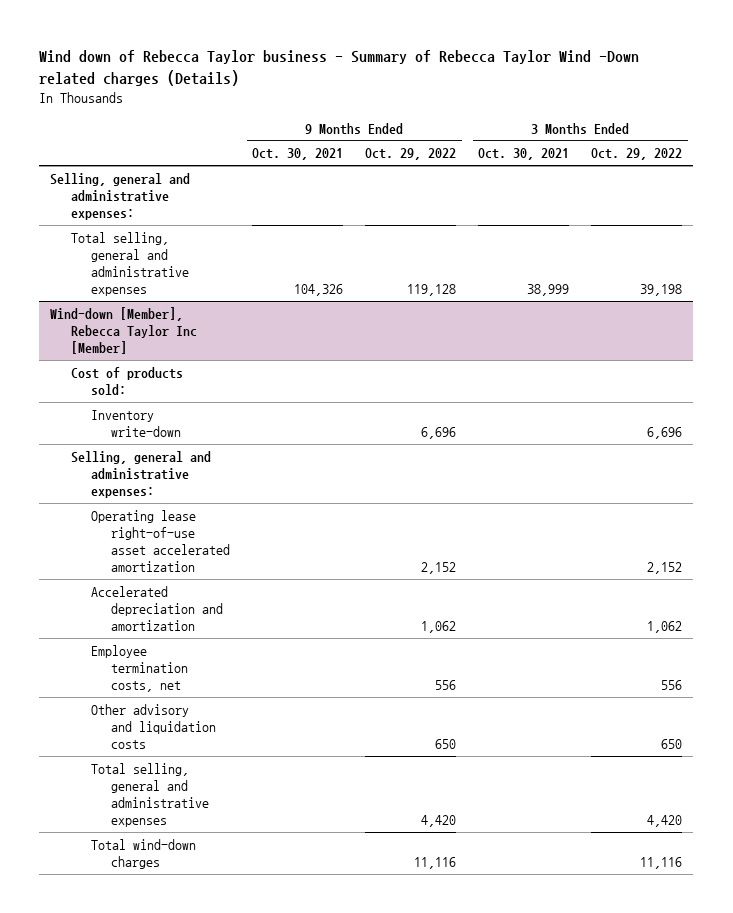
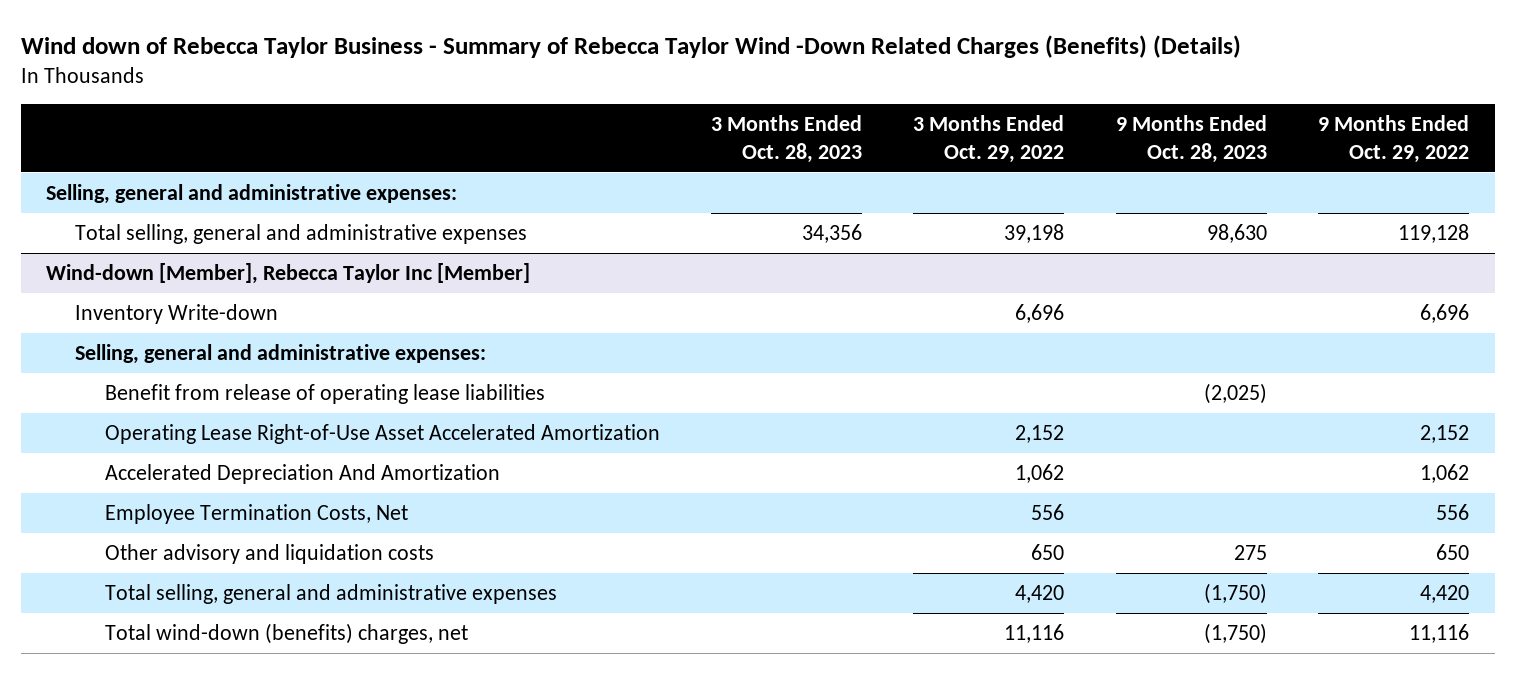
[39,50,640,87] Wind down of Rebecca Taylor business - Summary of Rebecca Taylor Wind -Down related charges (Details) -> [20,34,1241,58] Wind down of Rebecca Taylor Business - Summary of Rebecca Taylor Wind -Down Related Charges (Benefits) (Details)
[252,148,344,161] Oct. 30, 2021 -> none
[478,148,570,161] Oct. 30, 2021 -> none
none -> [710,115,862,163] 3 Months Ended Oct. 28, 2023
none -> [1115,115,1267,163] 9 Months Ended Oct. 28, 2023
[70,366,183,395] Cost of products sold: -> none
[91,409,182,437] Inventory write-down -> [75,304,279,325] Inventory Write-down
none -> [104,384,545,405] Benefit from release of operating lease liabilities
[91,509,231,573] Operating lease right-of-use asset accelerated amortization -> [104,424,660,445] Operating Lease Right-of-Use Asset Accelerated Amortization
[91,585,224,632] Accelerated depreciation and amortization -> [104,464,500,485] Accelerated Depreciation And Amortization
[91,644,189,693] Employee termination costs, net -> [104,504,408,525] Employee Termination Costs, Net
[91,838,197,869] Total wind-down charges -> [104,623,468,645] Total wind-down (benefits) charges, net

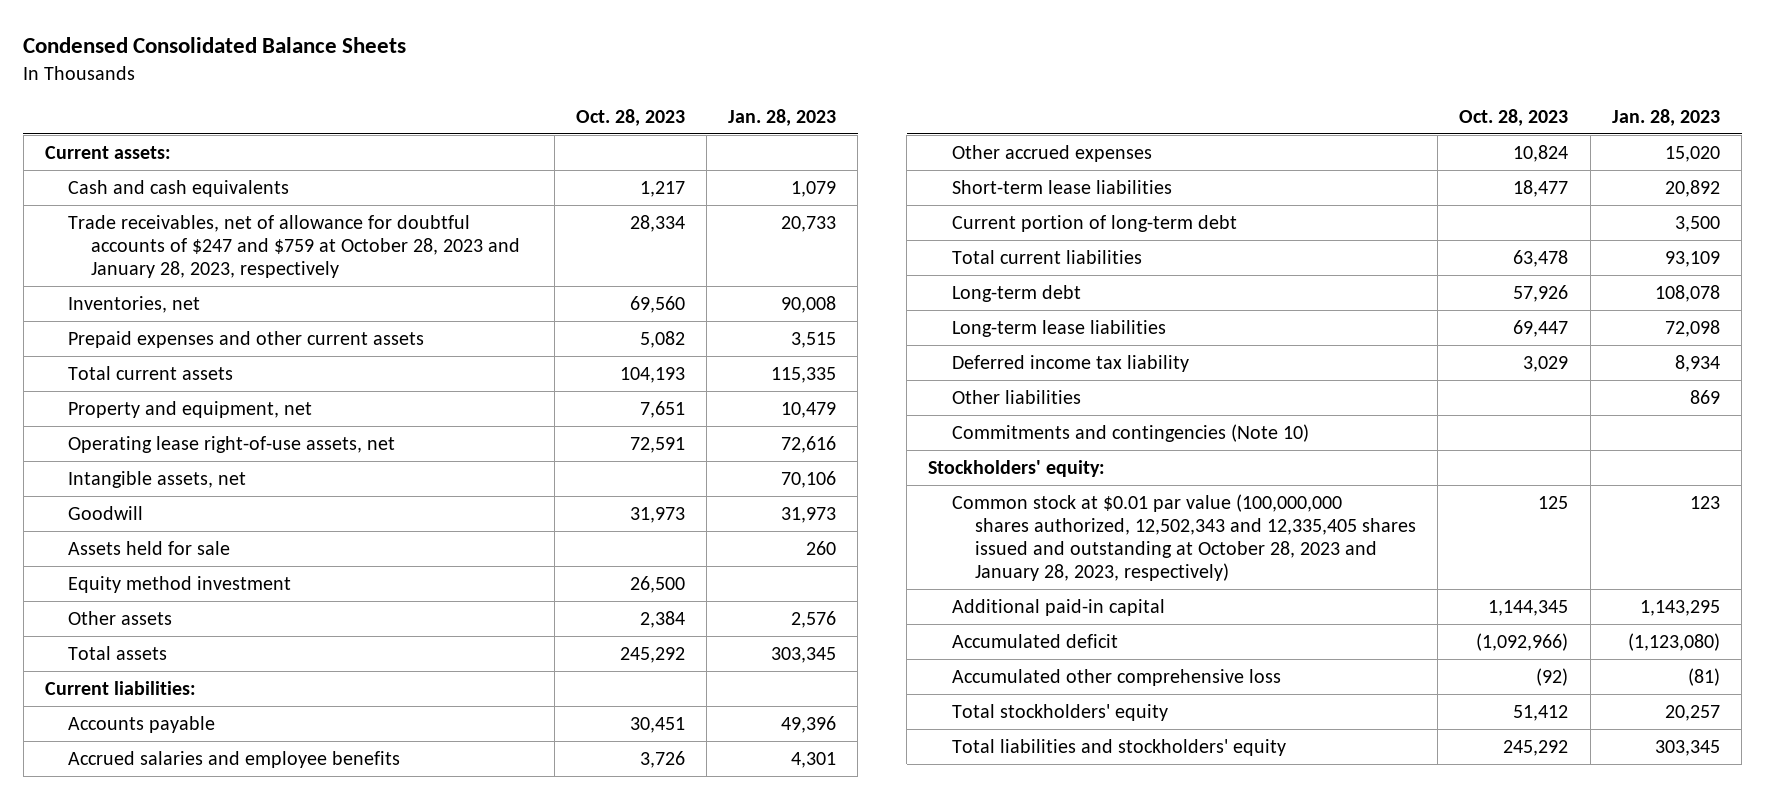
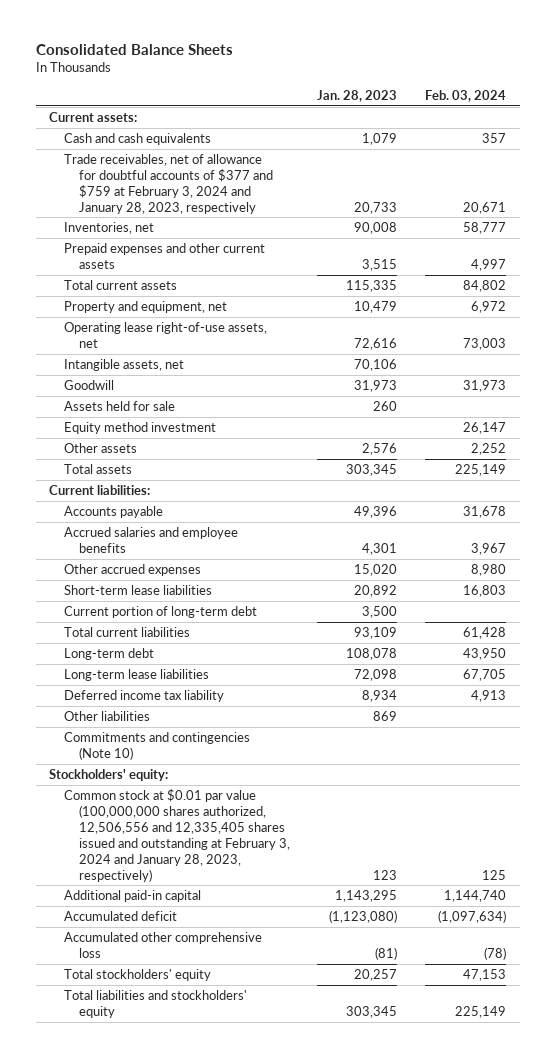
[23,37,407,54] Condensed Consolidated Balance Sheets -> [35,44,233,56] Consolidated Balance Sheets
[575,108,685,126] Oct. 28, 2023 -> none
none -> [424,90,506,103] Feb. 03, 2024
[68,214,521,278] Trade receivables, net of allowance for doubtful accounts of $247 and $759 at October 28, 2023 and January 28, 2023, respectively -> [64,153,273,214] Trade receivables, net of allowance for doubtful accounts of $377 and $759 at February 3, 2024 and January 28, 2023, respectively
[951,493,1417,582] Common stock at $0.01 par value (100,000,000 shares authorized, 12,502,343 and 12,335,405 shares issued and outstanding at October 28, 2023 and January 28, 2023, respectively) -> [64,788,290,882] Common stock at $0.01 par value (100,000,000 shares authorized, 12,506,556 and 12,335,405 shares issued and outstanding at February 3, 2024 and January 28, 2023, respectively)

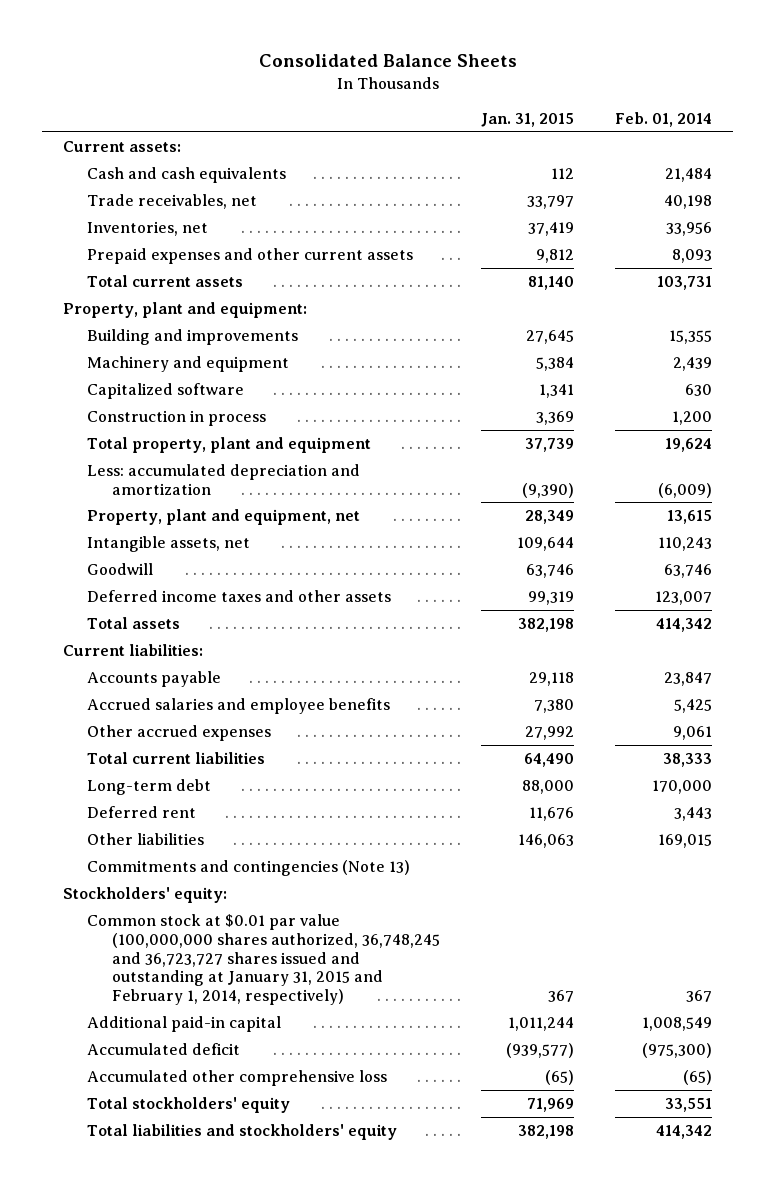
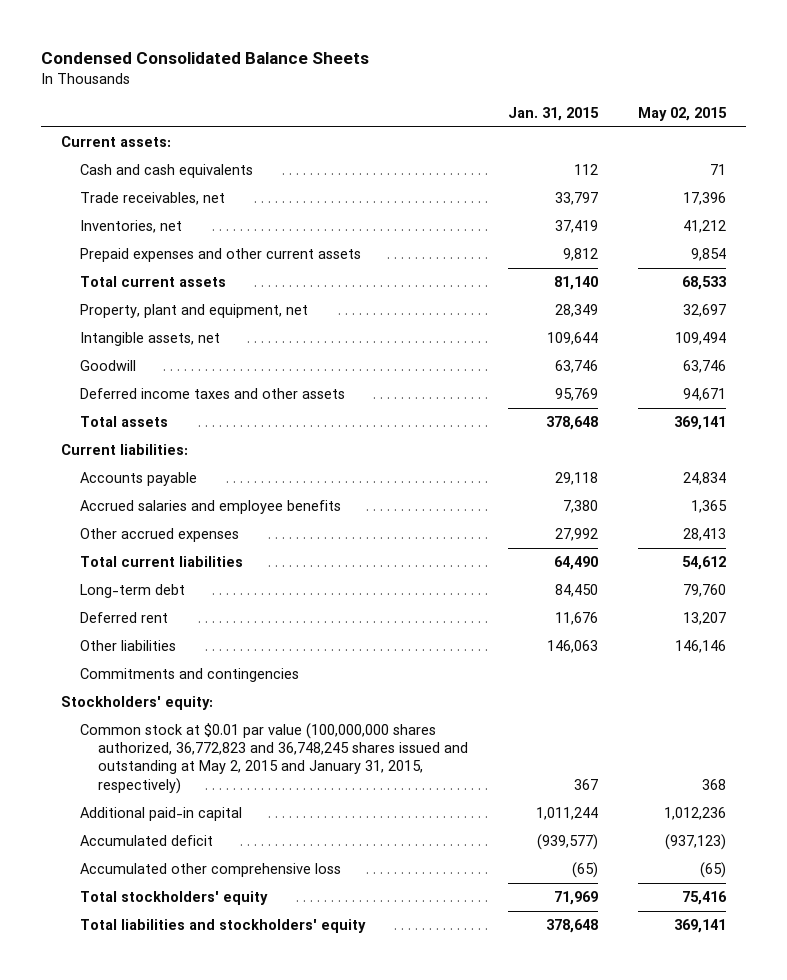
[258,54,517,68] Consolidated Balance Sheets -> [41,51,370,64] Condensed Consolidated Balance Sheets
[615,112,713,128] Feb. 01, 2014 -> none
none -> [638,106,728,121] May 02, 2015
[62,301,307,318] Property, plant and equipment: -> none
[87,328,299,345] Building and improvements -> none
[87,355,290,372] Machinery and equipment -> none
[87,382,245,399] Capitalized software -> none
[87,409,267,426] Construction in process -> none
[87,436,372,453] Total property, plant and equipment -> none
[87,463,361,495] Less: accumulated depreciation and amortization -> none
[528,590,575,605] 99,319 -> [555,388,599,402] 95,769
[518,617,575,632] 382,198 -> [546,416,599,431] 378,648
[522,779,575,794] 88,000 -> [555,584,599,598] 84,450
[87,859,411,876] Commitments and contingencies (Note 13) -> [79,668,299,683] Commitments and contingencies
[87,913,441,1006] Common stock at $0.01 par value (100,000,000 shares authorized, 36,748,245 and 36,723,727 shares issued and outstanding at January 31, 2015 and February 1, 2014, respectively) -> [79,723,469,794] Common stock at $0.01 par value (100,000,000 shares authorized, 36,772,823 and 36,748,245 shares issued and outstanding at May 2, 2015 and January 31, 2015, respectively)
[518,1124,575,1139] 382,198 -> [546,919,599,934] 378,648

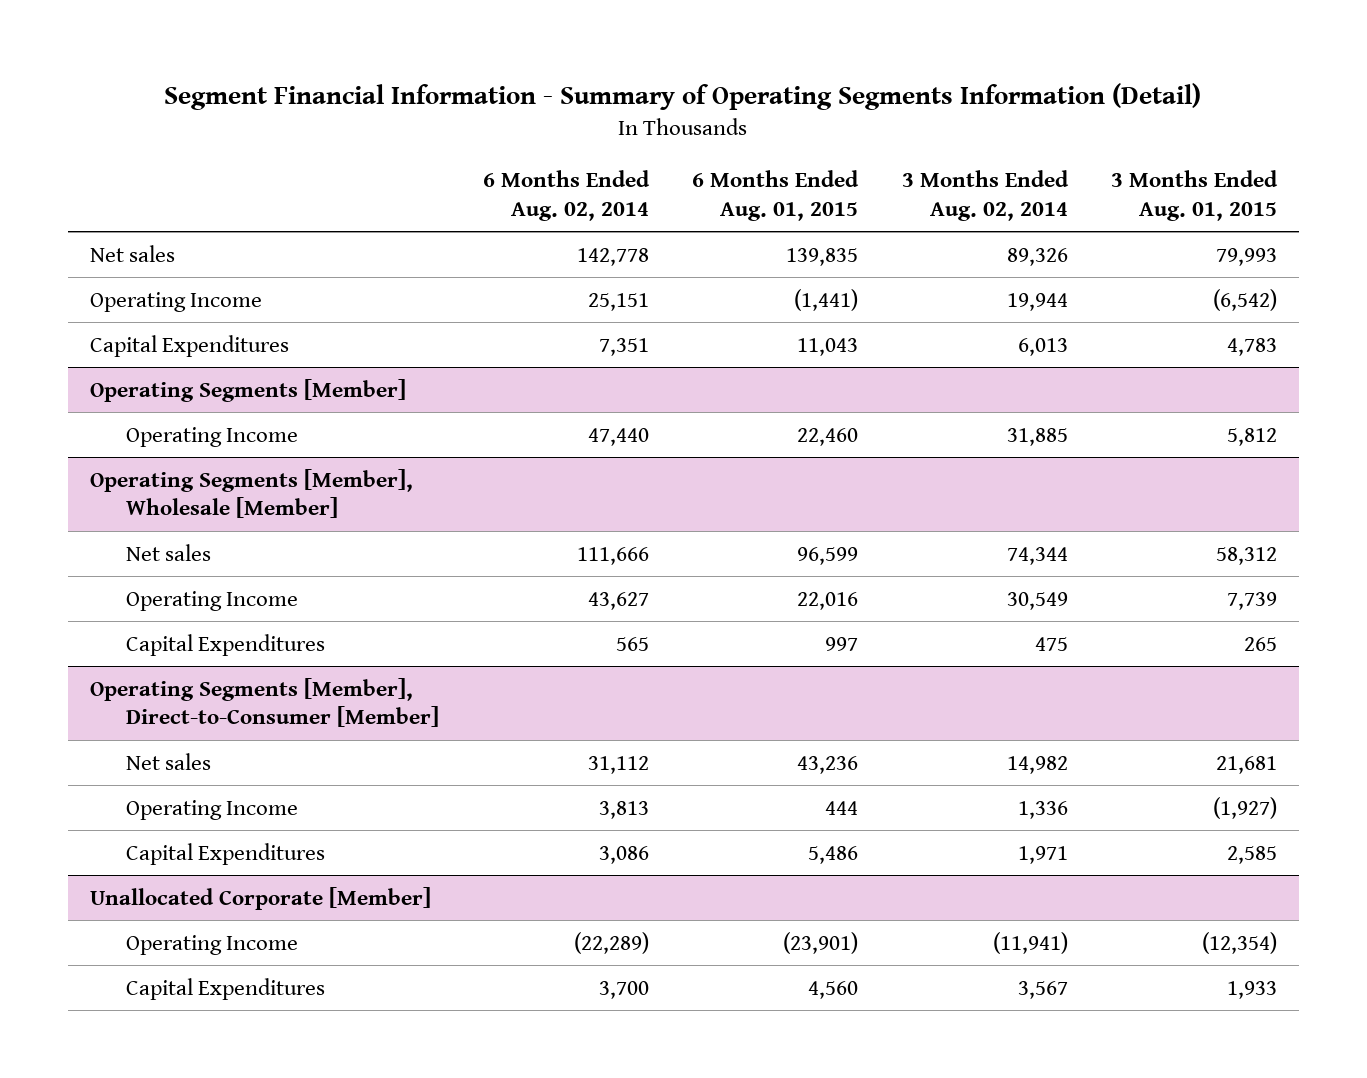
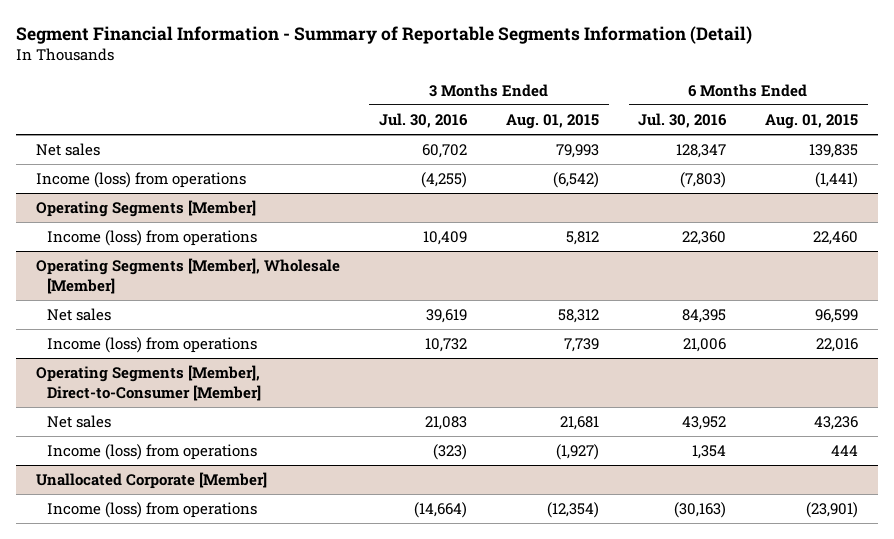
[164,82,1202,110] Segment Financial Information - Summary of Operating Segments Information (Detail) -> [16,25,753,44] Segment Financial Information - Summary of Reportable Segments Information (Detail)
[482,170,650,221] 6 Months Ended Aug. 02, 2014 -> none
[901,170,1069,221] 3 Months Ended Aug. 02, 2014 -> none
none -> [379,112,469,128] Jul. 30, 2016
none -> [638,112,728,128] Jul. 30, 2016
[89,334,289,357] Capital Expenditures -> none
[89,291,262,312] Operating Income -> [35,172,246,189] Income (loss) from operations
[126,426,299,447] Operating Income -> [46,230,257,247] Income (loss) from operations
[126,633,326,656] Capital Expenditures -> none
[126,590,299,611] Operating Income -> [46,337,257,354] Income (loss) from operations
[126,842,326,865] Capital Expenditures -> none
[126,799,299,820] Operating Income -> [46,444,257,461] Income (loss) from operations
[126,977,326,1000] Capital Expenditures -> none
[126,934,299,955] Operating Income -> [46,502,257,519] Income (loss) from operations

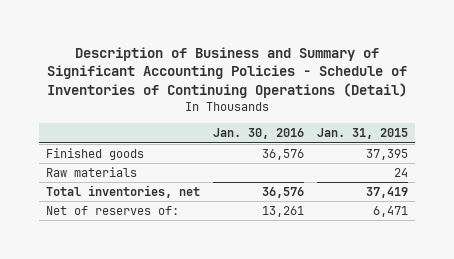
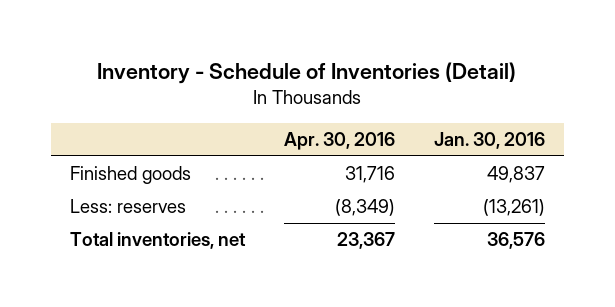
[46,46,407,98] Description of Business and Summary of Significant Accounting Policies - Schedule of Inventories of Continuing Operations (Detail) -> [97,62,517,85] Inventory - Schedule of Inventories (Detail)
[316,128,408,140] Jan. 31, 2015 -> none
none -> [283,132,395,151] Apr. 30, 2016
[45,167,137,178] Raw materials -> none
[261,149,304,161] 36,576 -> [486,166,545,184] 49,837
none -> [69,199,186,214] Less: reserves
[45,206,179,216] Net of reserves of: -> none

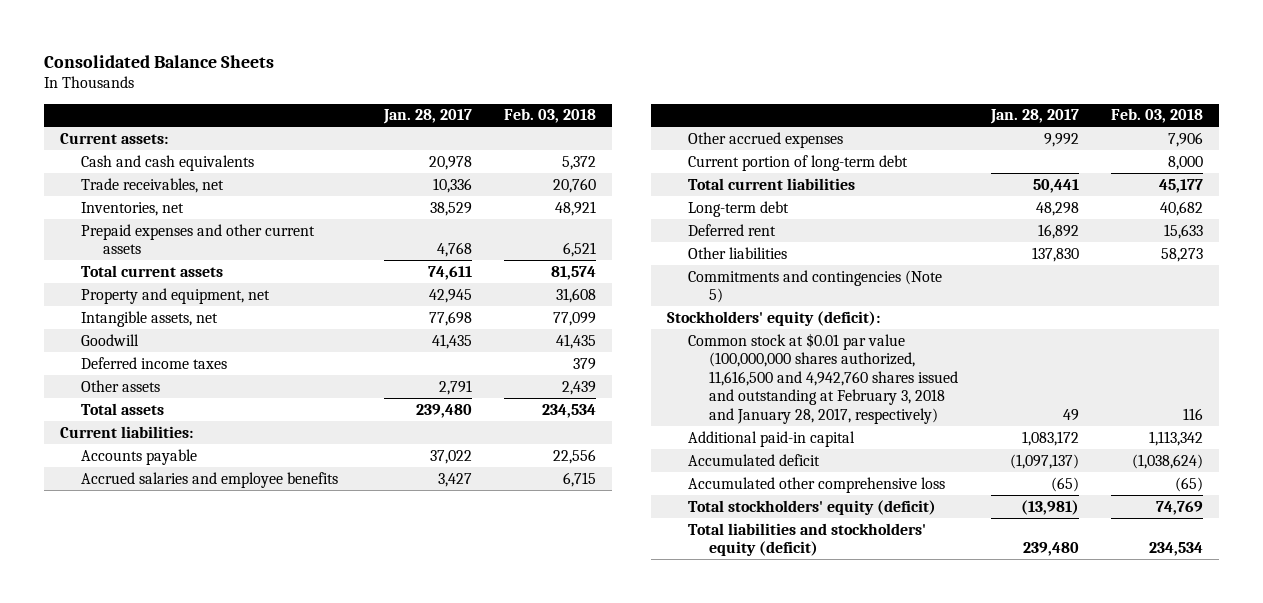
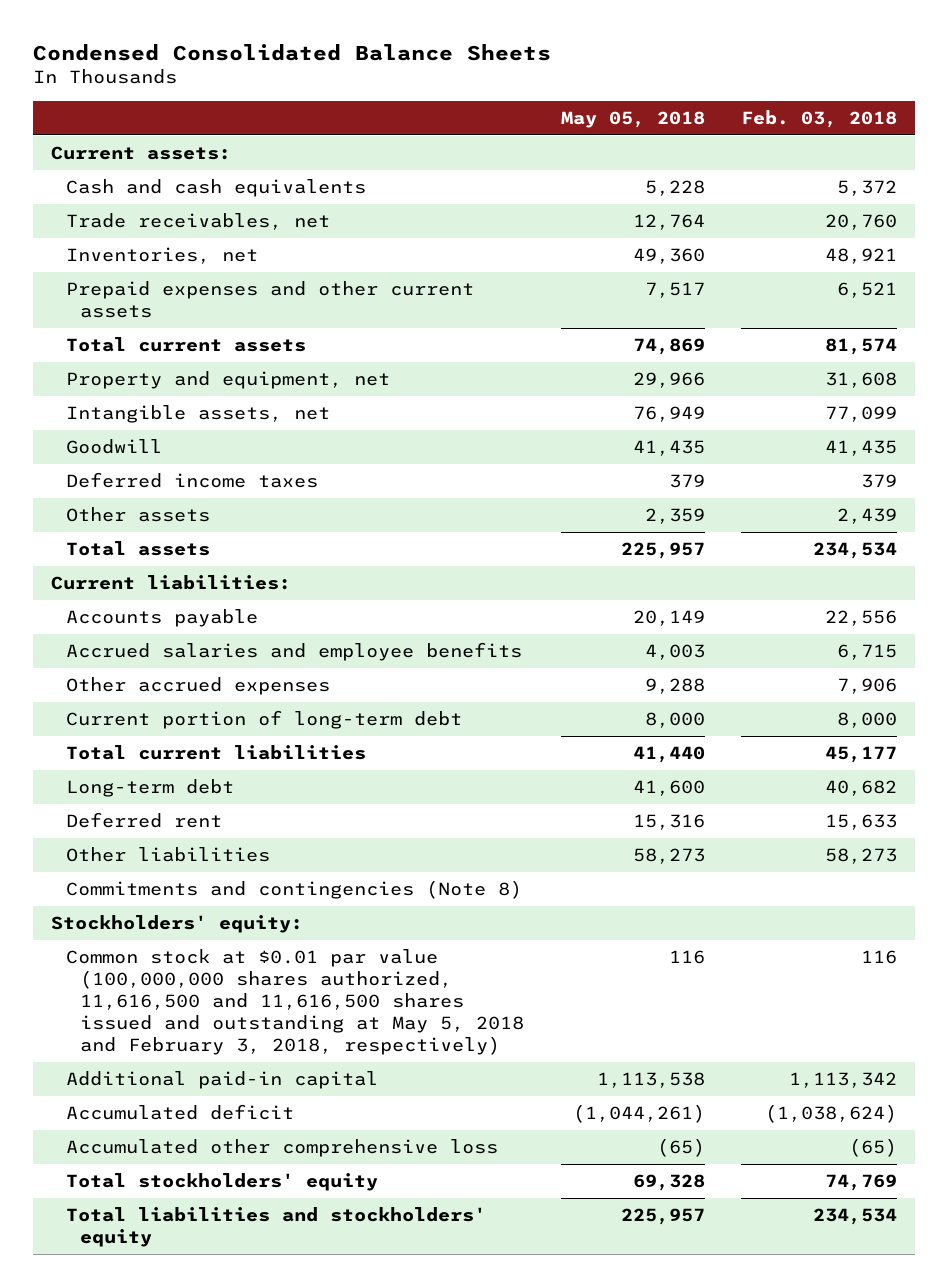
[44,54,275,68] Consolidated Balance Sheets -> [32,43,551,61] Condensed Consolidated Balance Sheets
[382,109,472,125] Jan. 28, 2017 -> none
none -> [560,110,705,128] May 05, 2018
[688,269,943,304] Commitments and contingencies (Note 5) -> [65,880,522,900] Commitments and contingencies (Note 8)
[666,310,880,326] Stockholders' equity (deficit): -> [50,915,303,934] Stockholders' equity:
[688,332,959,424] Common stock at $0.01 par value (100,000,000 shares authorized, 11,616,500 and 4,942,760 shares issued and outstanding at February 3, 2018 and January 28, 2017, respectively) -> [65,949,525,1056] Common stock at $0.01 par value (100,000,000 shares authorized, 11,616,500 and 11,616,500 shares issued and outstanding at May 5, 2018 and February 3, 2018, respectively)
[688,499,937,515] Total stockholders' equity (deficit) -> [65,1173,378,1192] Total stockholders' equity
[688,522,927,557] Total liabilities and stockholders' equity (deficit) -> [65,1207,486,1248] Total liabilities and stockholders' equity

